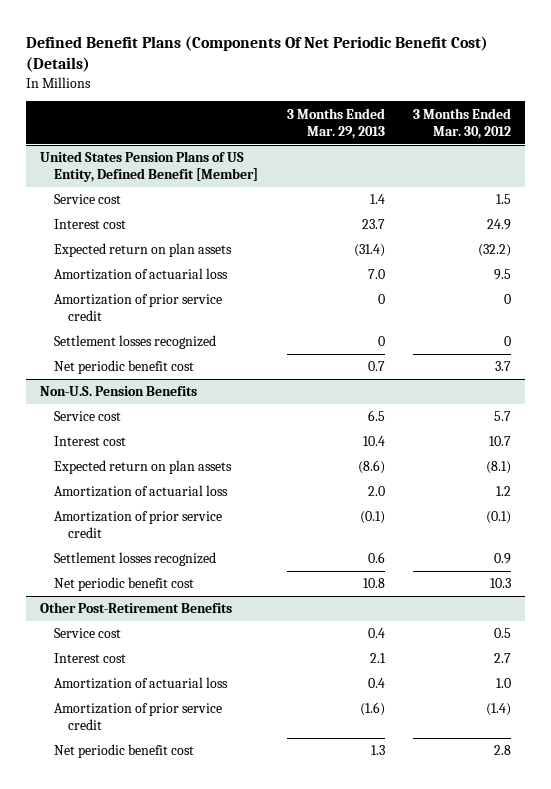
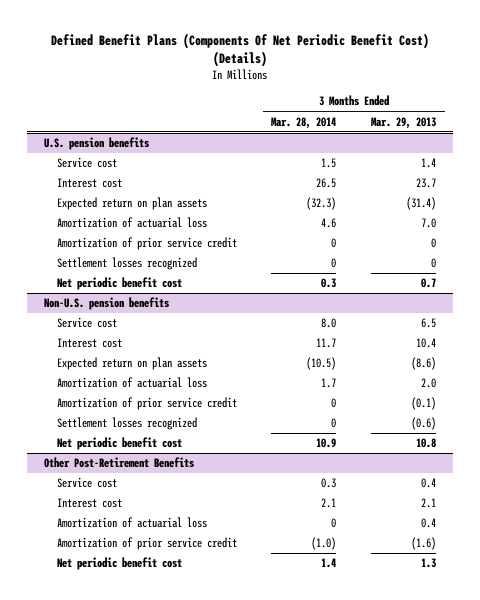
[412,107,511,139] 3 Months Ended Mar. 30, 2012 -> none
none -> [271,116,337,129] Mar. 28, 2014
[40,151,259,183] United States Pension Plans of US Entity, Defined Benefit [Member] -> none
none -> [43,137,149,151] U.S. pension benefits
[40,386,198,397] Non-U.S. Pension Benefits -> [43,297,169,311] Non-U.S. pension benefits
[367,552,385,564] 0.6 -> [411,417,437,431] (0.6)

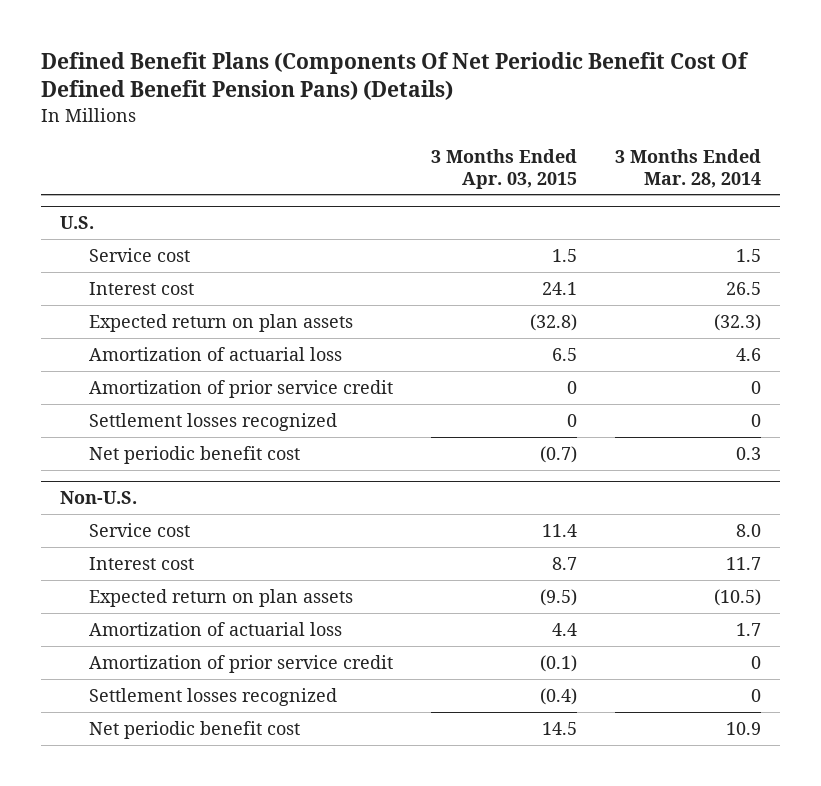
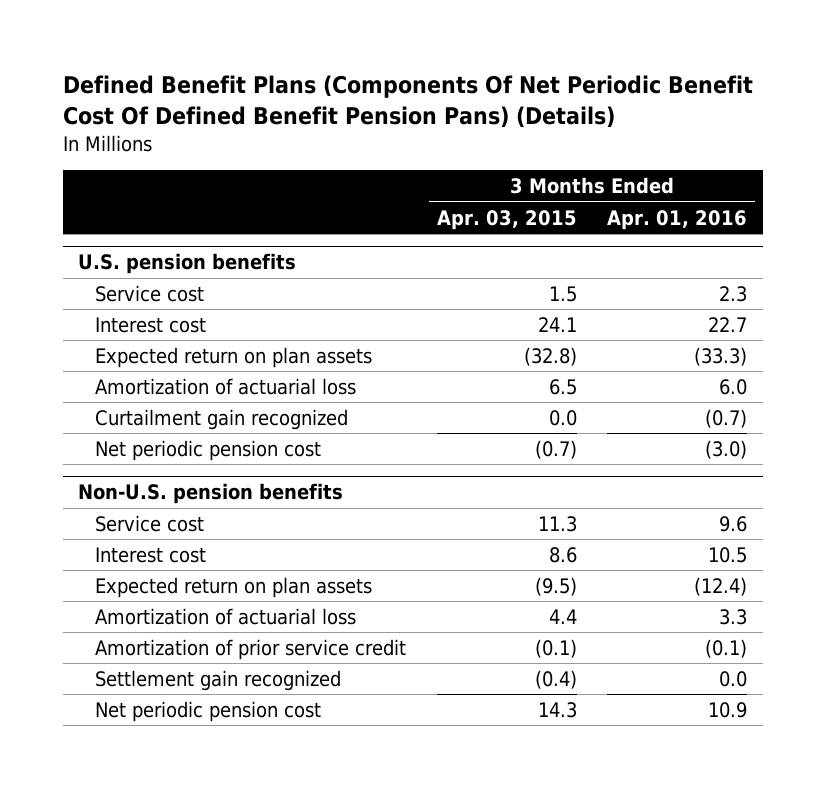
[614,148,761,188] 3 Months Ended Mar. 28, 2014 -> none
none -> [607,209,748,230] Apr. 01, 2016
[59,215,94,229] U.S. -> [77,253,296,275] U.S. pension benefits
[88,379,393,398] Amortization of prior service credit -> none
[88,412,337,431] Settlement losses recognized -> none
none -> [95,408,349,430] Curtailment gain recognized
[88,445,300,464] Net periodic benefit cost -> [95,439,322,461] Net periodic pension cost
[59,490,137,504] Non-U.S. -> [77,483,343,505] Non-U.S. pension benefits
[541,523,577,537] 11.4 -> [537,515,577,532] 11.3
[551,556,577,570] 8.7 -> [548,546,577,563] 8.6
[88,687,337,706] Settlement losses recognized -> [95,669,342,691] Settlement gain recognized
[88,720,300,739] Net periodic benefit cost -> [95,700,322,722] Net periodic pension cost
[541,721,577,735] 14.5 -> [537,701,577,718] 14.3

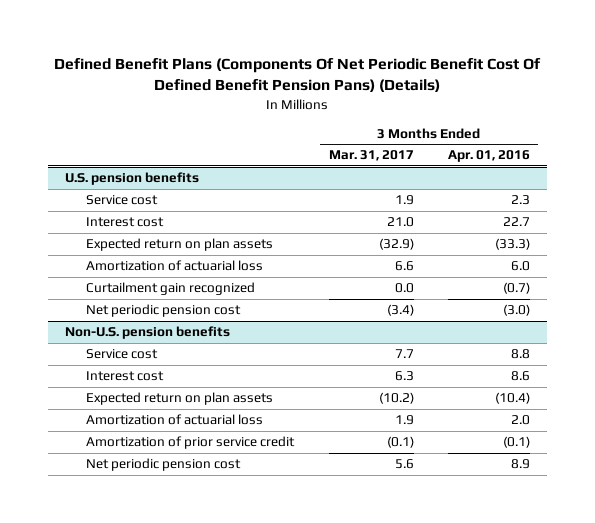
[436,209,577,230] Apr. 03, 2015 -> none
none -> [328,150,414,162] Mar. 31, 2017
[719,515,748,532] 9.6 -> [510,349,530,360] 8.8
[708,546,748,563] 10.5 -> [510,371,530,382] 8.6
[694,576,748,596] (12.4) -> [494,392,530,405] (10.4)
[719,608,748,625] 3.3 -> [510,415,530,426] 2.0
[95,669,342,691] Settlement gain recognized -> none
[708,701,748,718] 10.9 -> [510,459,530,470] 8.9

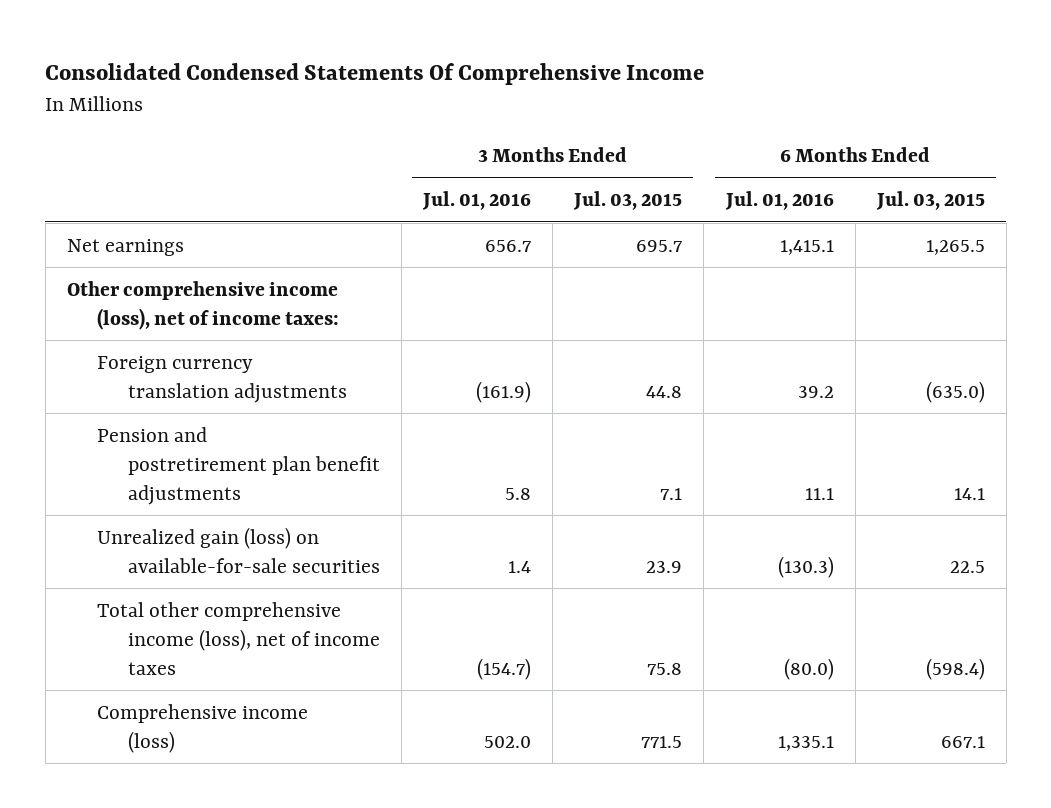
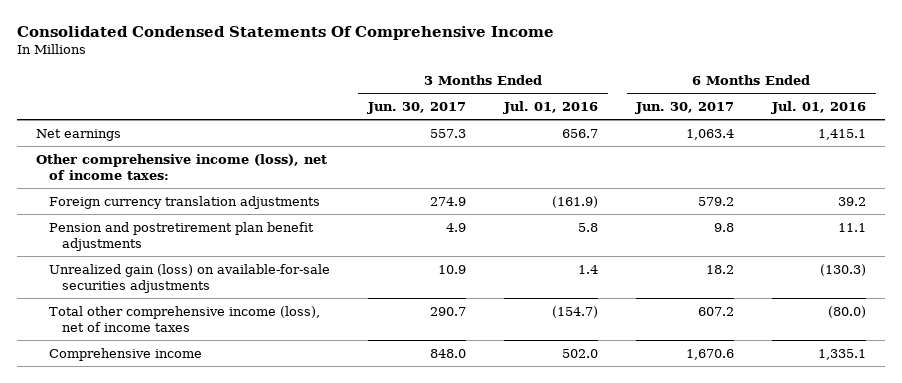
[573,190,683,210] Jul. 03, 2015 -> none
[875,190,985,210] Jul. 03, 2015 -> none
none -> [366,101,466,114] Jun. 30, 2017
none -> [635,101,735,114] Jun. 30, 2017
[97,526,380,573] Unrealized gain (loss) on available-for-sale securities -> [48,263,330,293] Unrealized gain (loss) on available-for-sale securities adjustments
[97,703,309,753] Comprehensive income (loss) -> [48,347,202,361] Comprehensive income

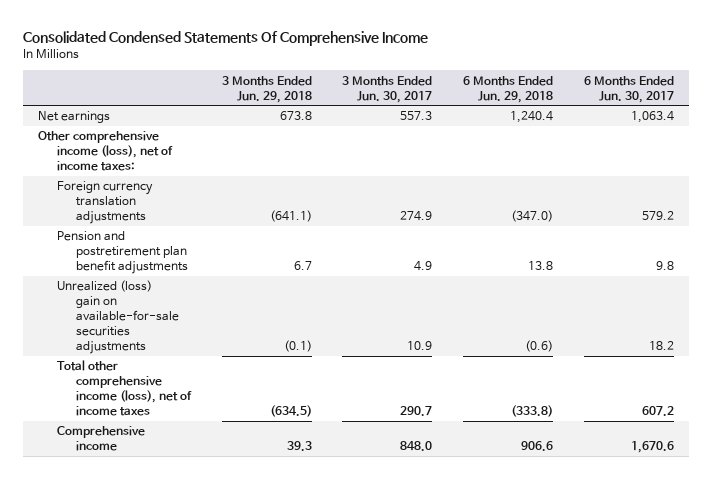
[502,100,598,114] Jul. 01, 2016 -> none
[771,100,867,114] Jul. 01, 2016 -> none
none -> [221,75,312,103] 3 Months Ended Jun. 29, 2018
none -> [462,75,553,103] 6 Months Ended Jun. 29, 2018
[48,263,330,293] Unrealized gain (loss) on available-for-sale securities adjustments -> [57,280,180,355] Unrealized (loss) gain on available-for-sale securities adjustments

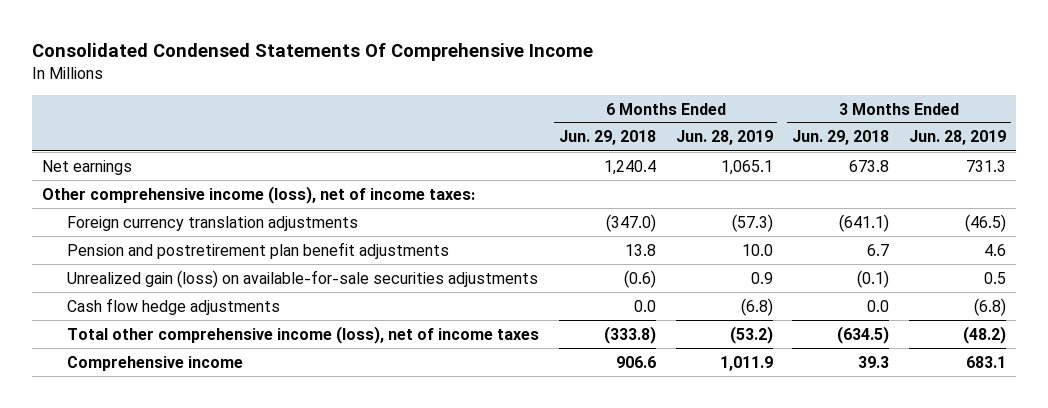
[342,75,433,103] 3 Months Ended Jun. 30, 2017 -> none
[583,75,674,103] 6 Months Ended Jun. 30, 2017 -> none
none -> [675,130,773,146] Jun. 28, 2019
none -> [909,130,1007,146] Jun. 28, 2019
[57,280,180,355] Unrealized (loss) gain on available-for-sale securities adjustments -> [67,269,539,288] Unrealized gain (loss) on available-for-sale securities adjustments
none -> [67,297,281,315] Cash flow hedge adjustments

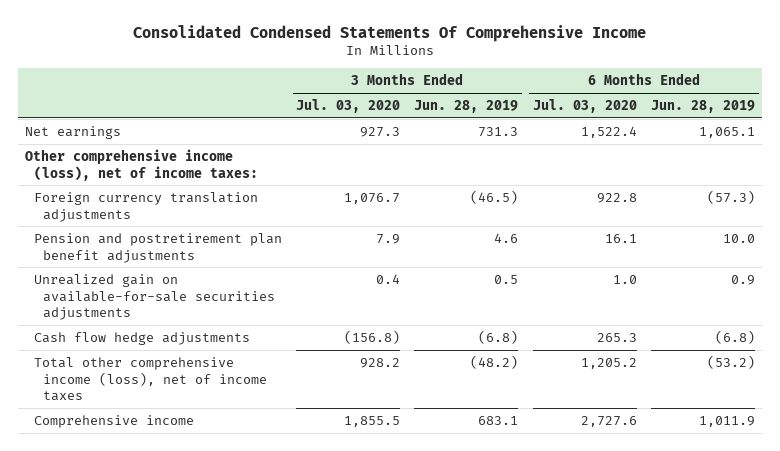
[558,130,656,146] Jun. 29, 2018 -> none
[792,130,890,146] Jun. 29, 2018 -> none
none -> [296,99,401,114] Jul. 03, 2020
none -> [532,99,637,114] Jul. 03, 2020
[67,269,539,288] Unrealized gain (loss) on available-for-sale securities adjustments -> [33,273,276,321] Unrealized gain on available-for-sale securities adjustments

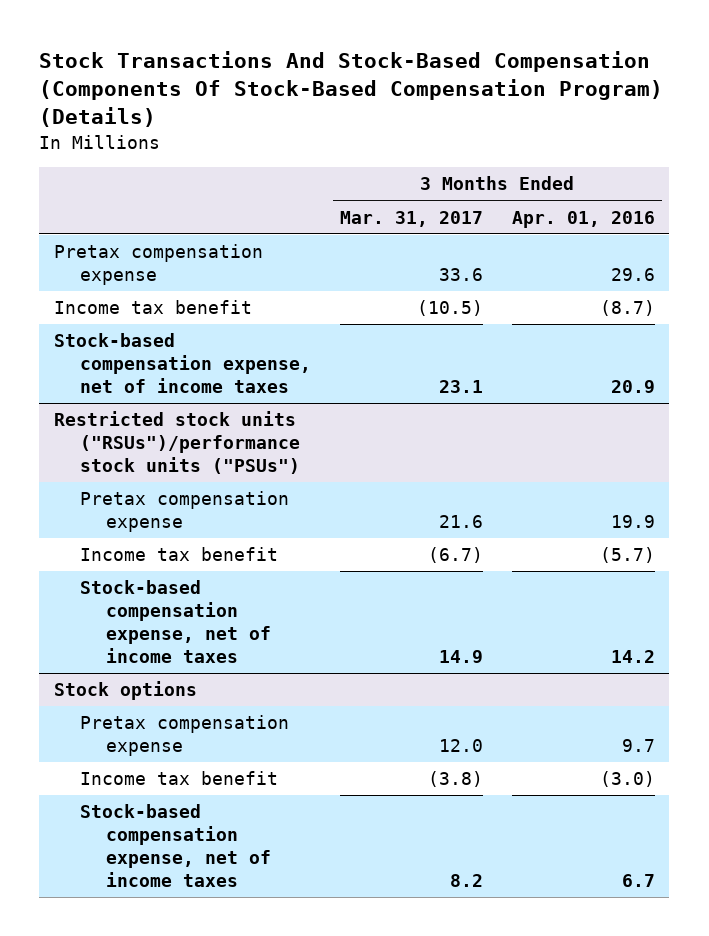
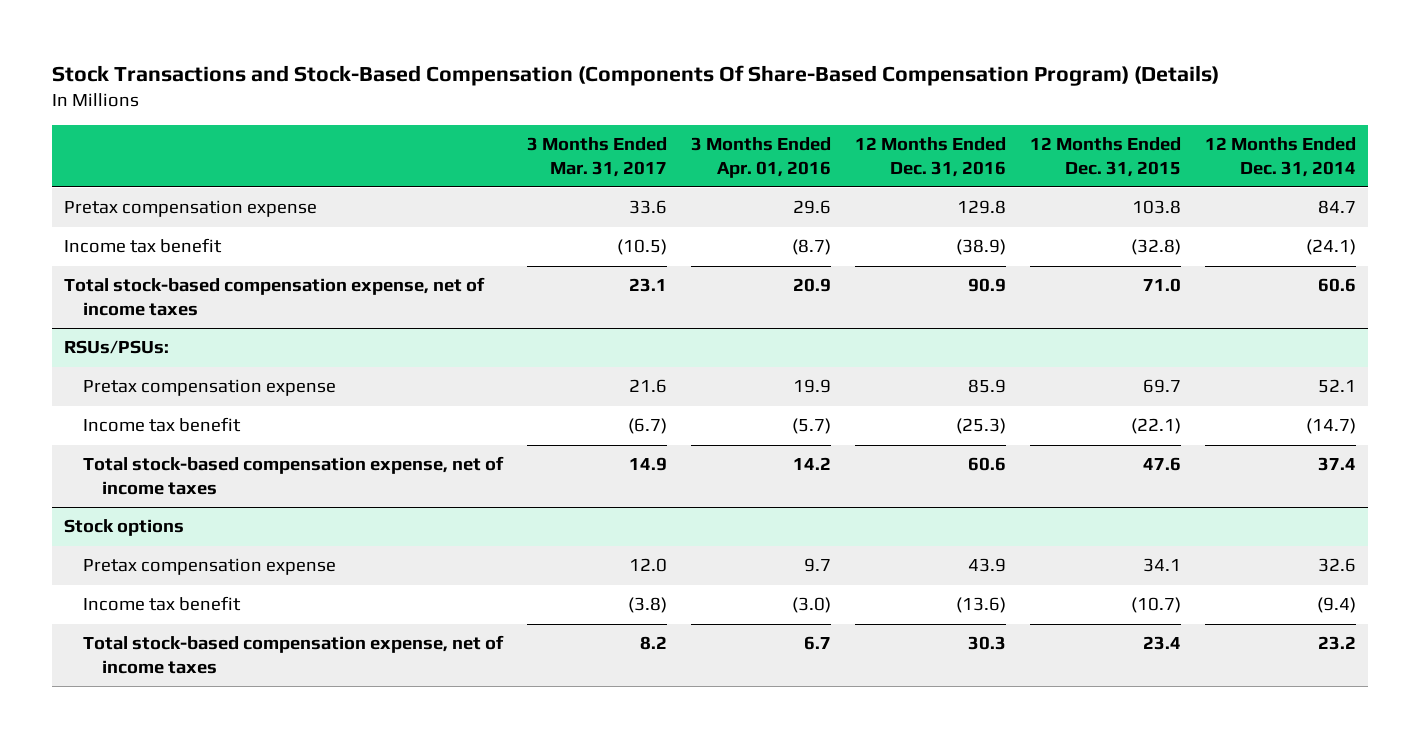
[39,50,664,128] Stock Transactions And Stock-Based Compensation (Components Of Stock-Based Compensation Program) (Details) -> [51,64,1219,86] Stock Transactions and Stock-Based Compensation (Components Of Share-Based Compensation Program) (Details)
none -> [854,136,1006,177] 12 Months Ended Dec. 31, 2016
none -> [1029,136,1181,177] 12 Months Ended Dec. 31, 2015
none -> [1204,136,1356,177] 12 Months Ended Dec. 31, 2014
[53,333,312,394] Stock-based compensation expense, net of income taxes -> [63,277,485,317] Total stock-based compensation expense, net of income taxes
[53,411,301,475] Restricted stock units ("RSUs")/performance stock units ("PSUs") -> [63,340,169,355] RSUs/PSUs:
[80,580,272,664] Stock-based compensation expense, net of income taxes -> [82,456,504,496] Total stock-based compensation expense, net of income taxes
[80,804,272,888] Stock-based compensation expense, net of income taxes -> [82,635,504,675] Total stock-based compensation expense, net of income taxes

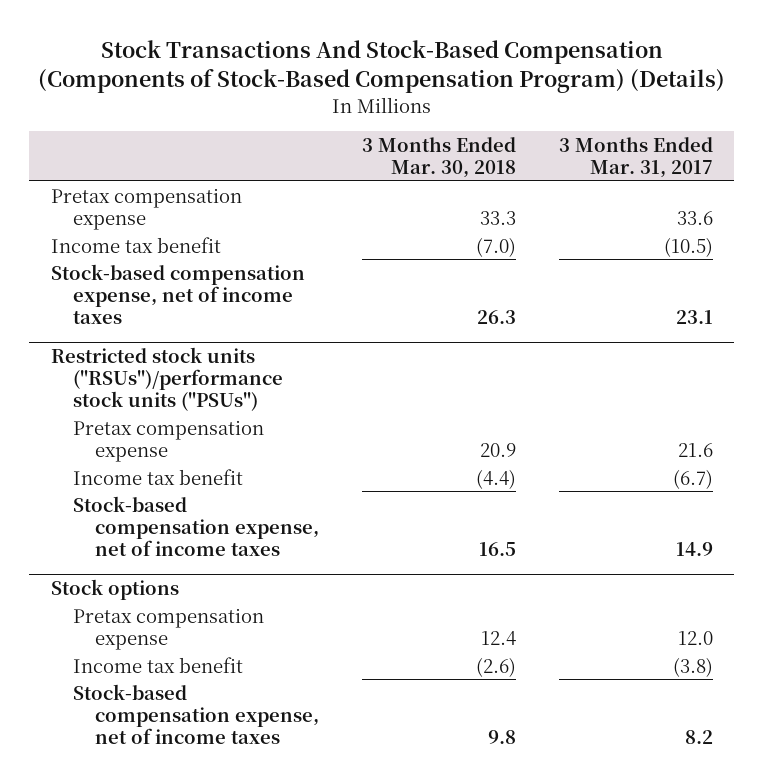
[51,64,1219,86] Stock Transactions and Stock-Based Compensation (Components Of Share-Based Compensation Program) (Details) -> [37,40,725,94] Stock Transactions And Stock-Based Compensation (Components of Stock-Based Compensation Program) (Details)
[690,136,831,178] 3 Months Ended Apr. 01, 2016 -> none
[854,136,1006,177] 12 Months Ended Dec. 31, 2016 -> none
[1029,136,1181,177] 12 Months Ended Dec. 31, 2015 -> none
[1204,136,1356,177] 12 Months Ended Dec. 31, 2014 -> none
none -> [361,136,516,178] 3 Months Ended Mar. 30, 2018
[63,277,485,317] Total stock-based compensation expense, net of income taxes -> [50,263,305,324] Stock-based compensation expense, net of income taxes
[63,340,169,355] RSUs/PSUs: -> [50,346,283,411] Restricted stock units ("RSUs")/performance stock units ("PSUs")
[82,456,504,496] Total stock-based compensation expense, net of income taxes -> [72,495,320,556] Stock-based compensation expense, net of income taxes
[82,635,504,675] Total stock-based compensation expense, net of income taxes -> [72,683,320,744] Stock-based compensation expense, net of income taxes

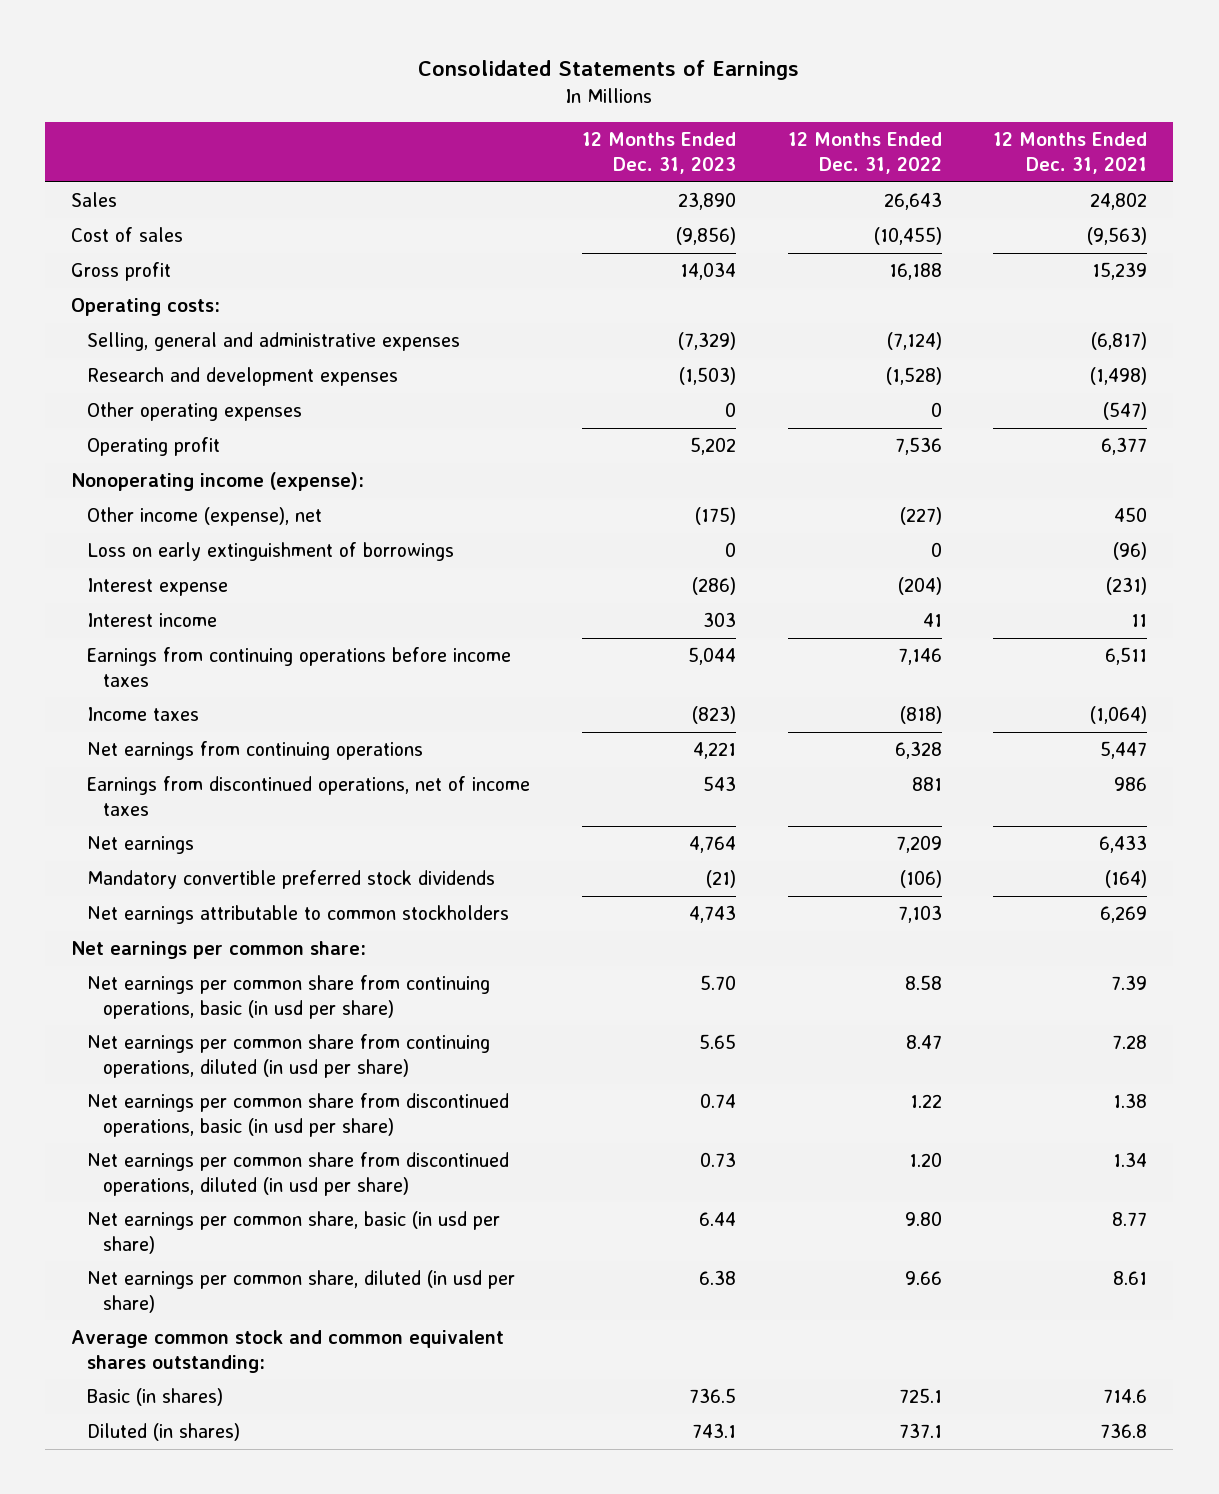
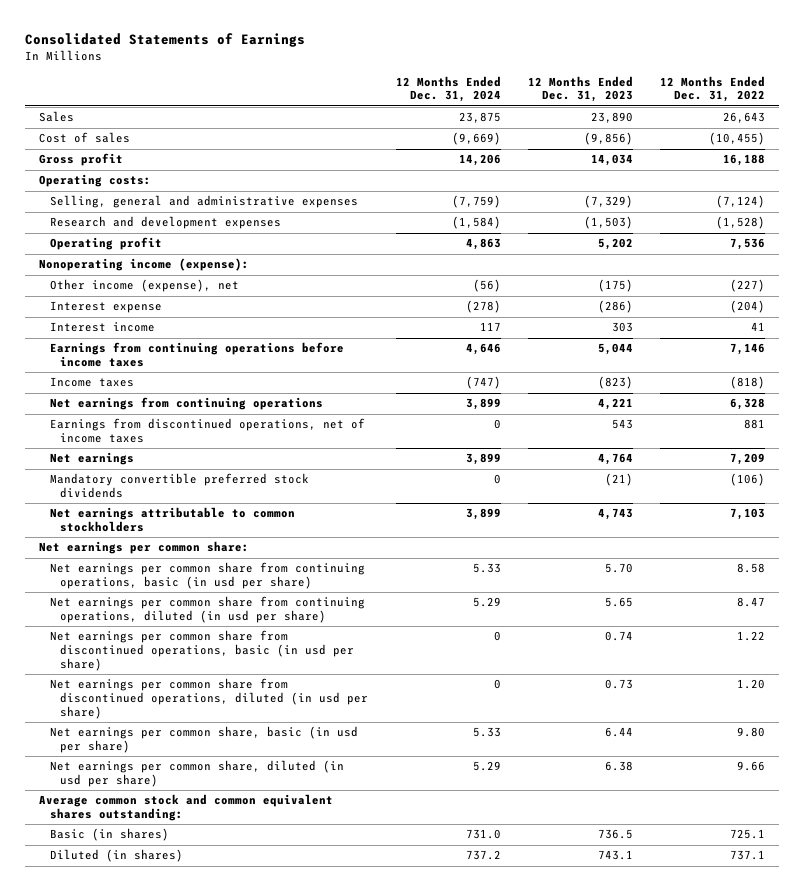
[993,132,1148,175] 12 Months Ended Dec. 31, 2021 -> none
none -> [395,75,501,103] 12 Months Ended Dec. 31, 2024
[86,402,302,422] Other operating expenses -> none
[86,542,454,562] Loss on early extinguishment of borrowings -> none

